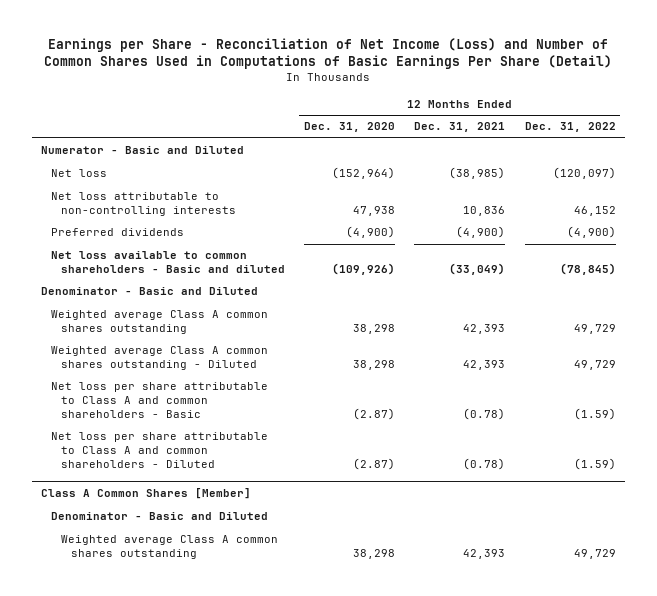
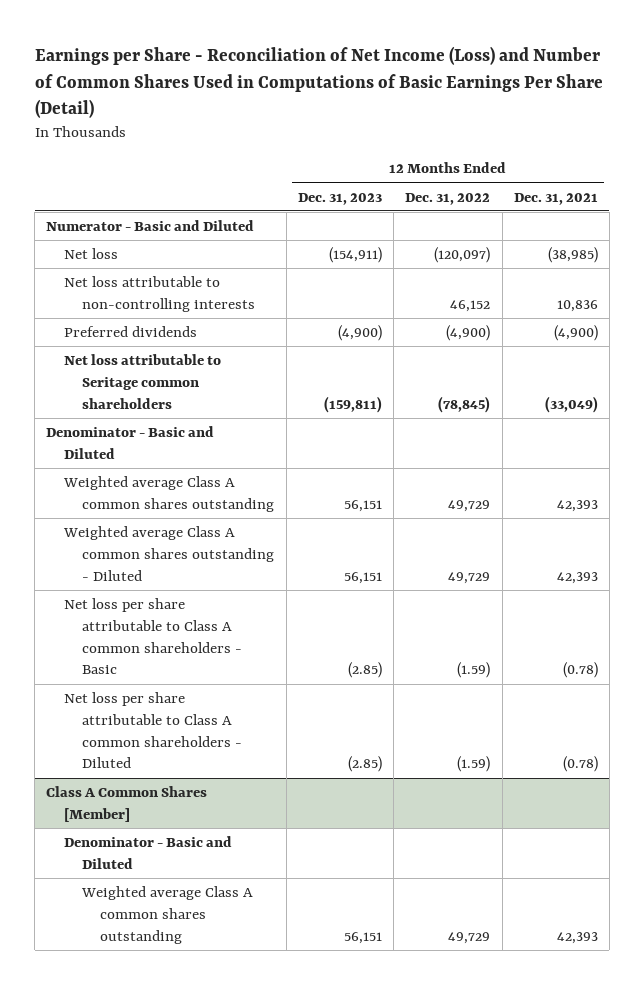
[304,122,396,133] Dec. 31, 2020 -> none
none -> [297,192,382,205] Dec. 31, 2023
[51,251,285,274] Net loss available to common shareholders - Basic and diluted -> [64,354,222,409] Net loss attributable to Seritage common shareholders
[51,382,269,418] Net loss per share attributable to Class A and common shareholders - Basic -> [64,598,243,675] Net loss per share attributable to Class A common shareholders - Basic
[51,432,269,468] Net loss per share attributable to Class A and common shareholders - Diluted -> [64,692,243,769] Net loss per share attributable to Class A common shareholders - Diluted

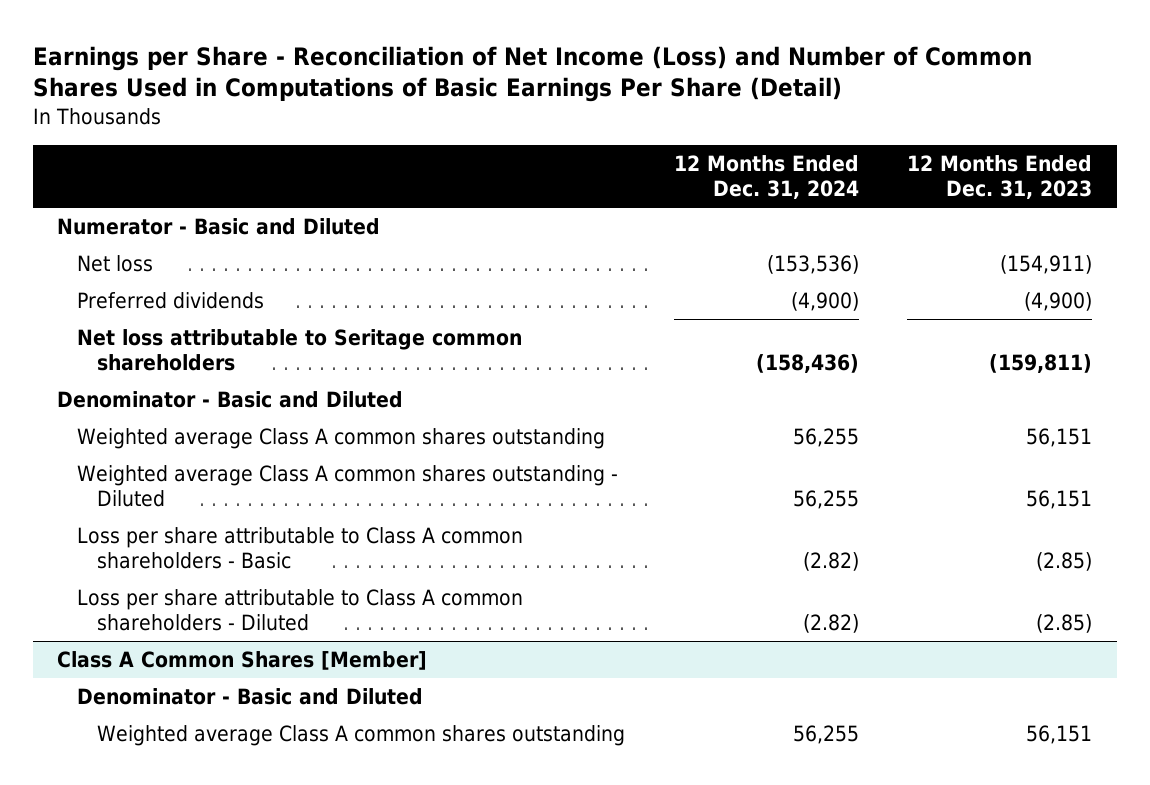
[405,192,491,205] Dec. 31, 2022 -> none
[513,192,598,205] Dec. 31, 2021 -> none
none -> [673,154,859,199] 12 Months Ended Dec. 31, 2024
[64,276,256,312] Net loss attributable to non-controlling interests -> none
[64,598,243,675] Net loss per share attributable to Class A common shareholders - Basic -> [77,527,524,570] Loss per share attributable to Class A common shareholders - Basic
[64,692,243,769] Net loss per share attributable to Class A common shareholders - Diluted -> [77,589,524,632] Loss per share attributable to Class A common shareholders - Diluted

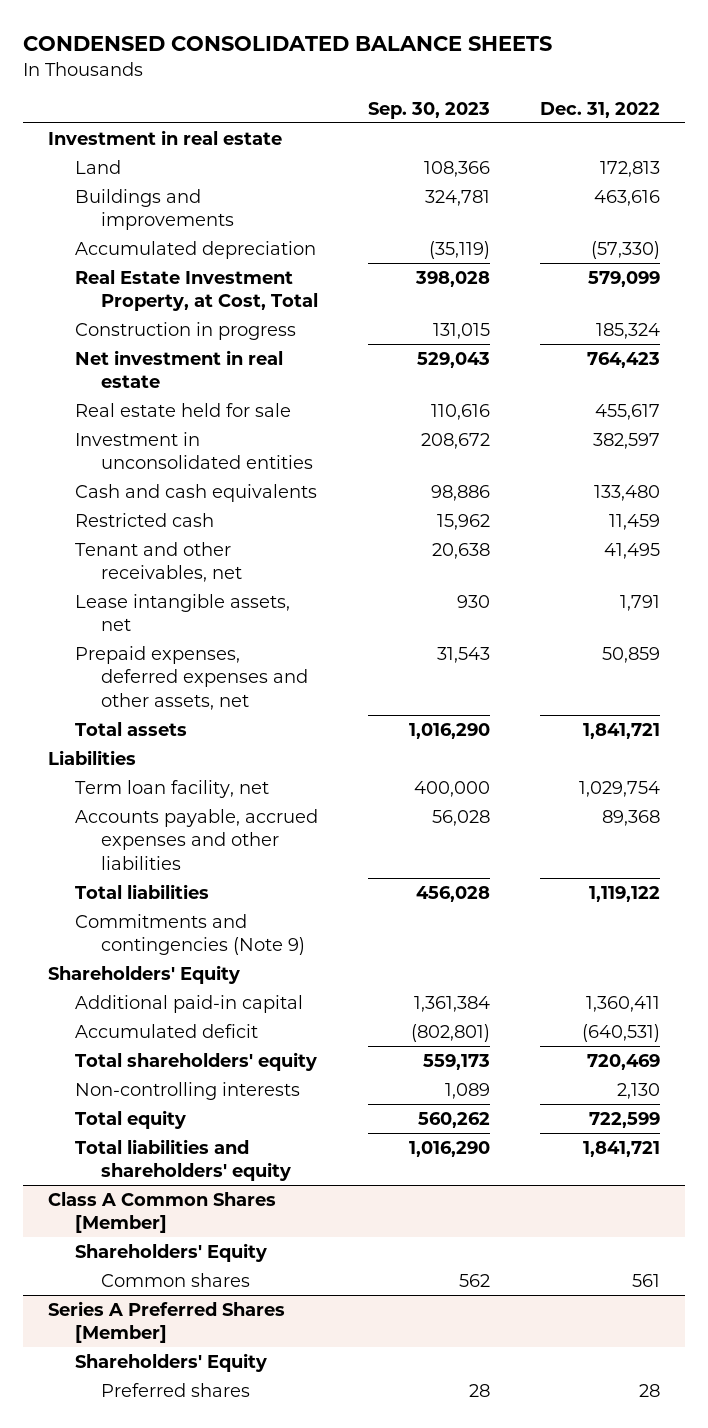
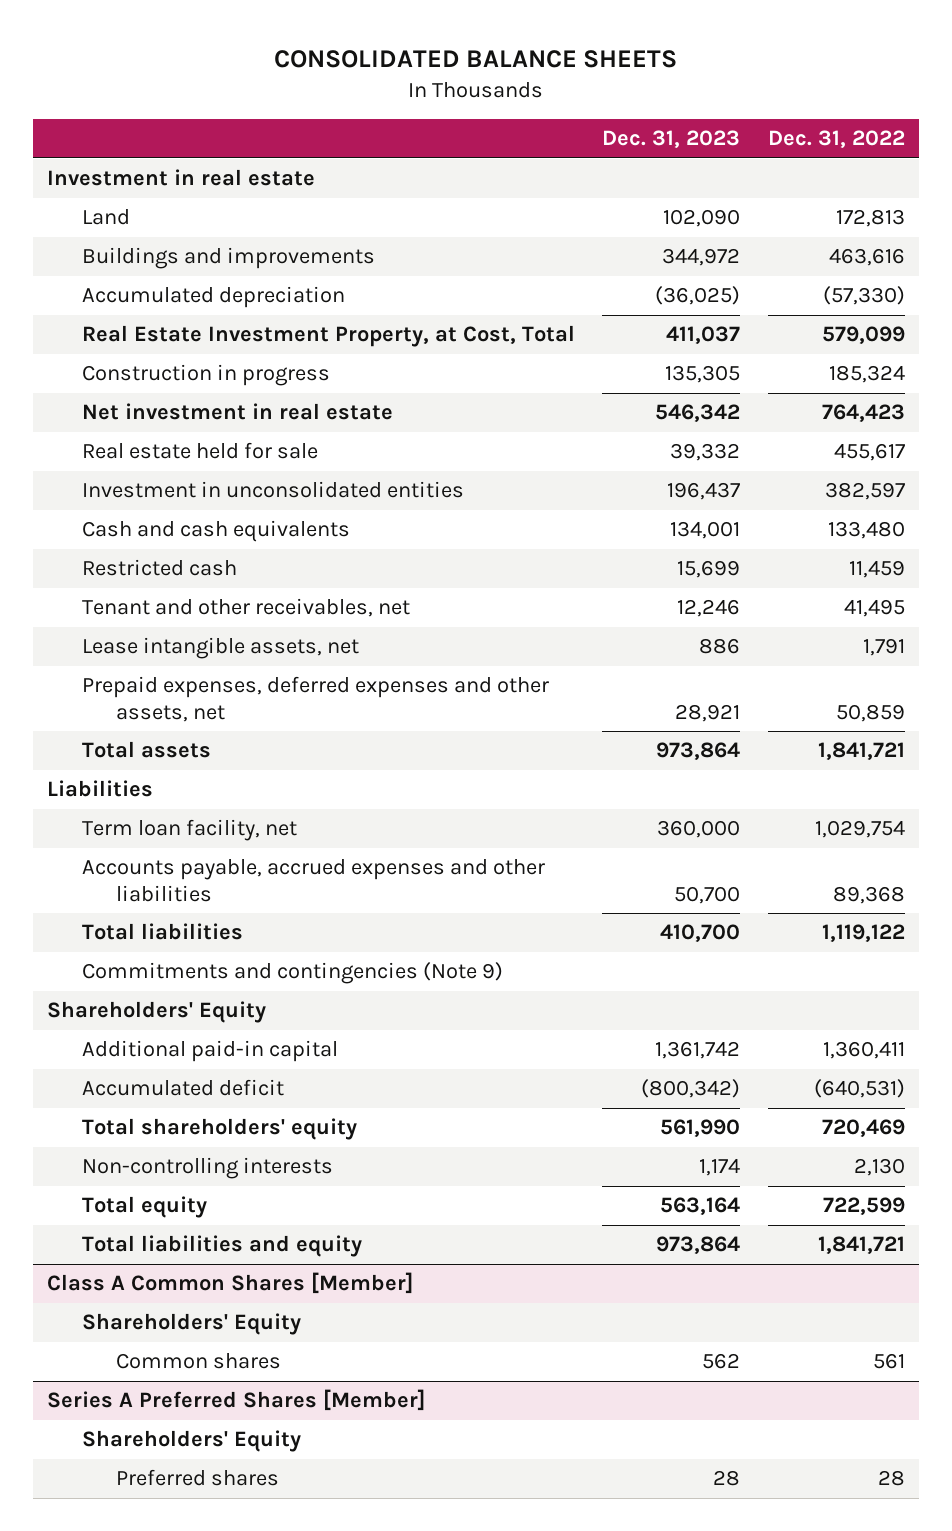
[23,36,553,52] CONDENSED CONSOLIDATED BALANCE SHEETS -> [274,50,678,69] CONSOLIDATED BALANCE SHEETS
[367,101,490,119] Sep. 30, 2023 -> none
none -> [602,130,741,149] Dec. 31, 2023
[74,1138,291,1182] Total liabilities and shareholders' equity -> [81,1235,362,1258] Total liabilities and equity

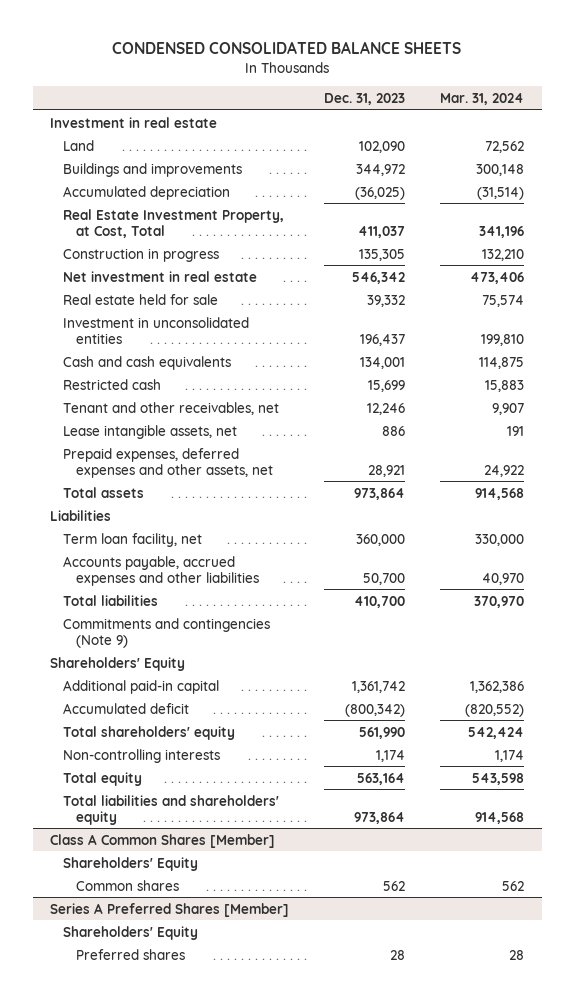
[274,50,678,69] CONSOLIDATED BALANCE SHEETS -> [112,41,462,55] CONDENSED CONSOLIDATED BALANCE SHEETS
[768,130,906,149] Dec. 31, 2022 -> none
none -> [440,92,525,105] Mar. 31, 2024
[81,1235,362,1258] Total liabilities and equity -> [63,794,280,825] Total liabilities and shareholders' equity

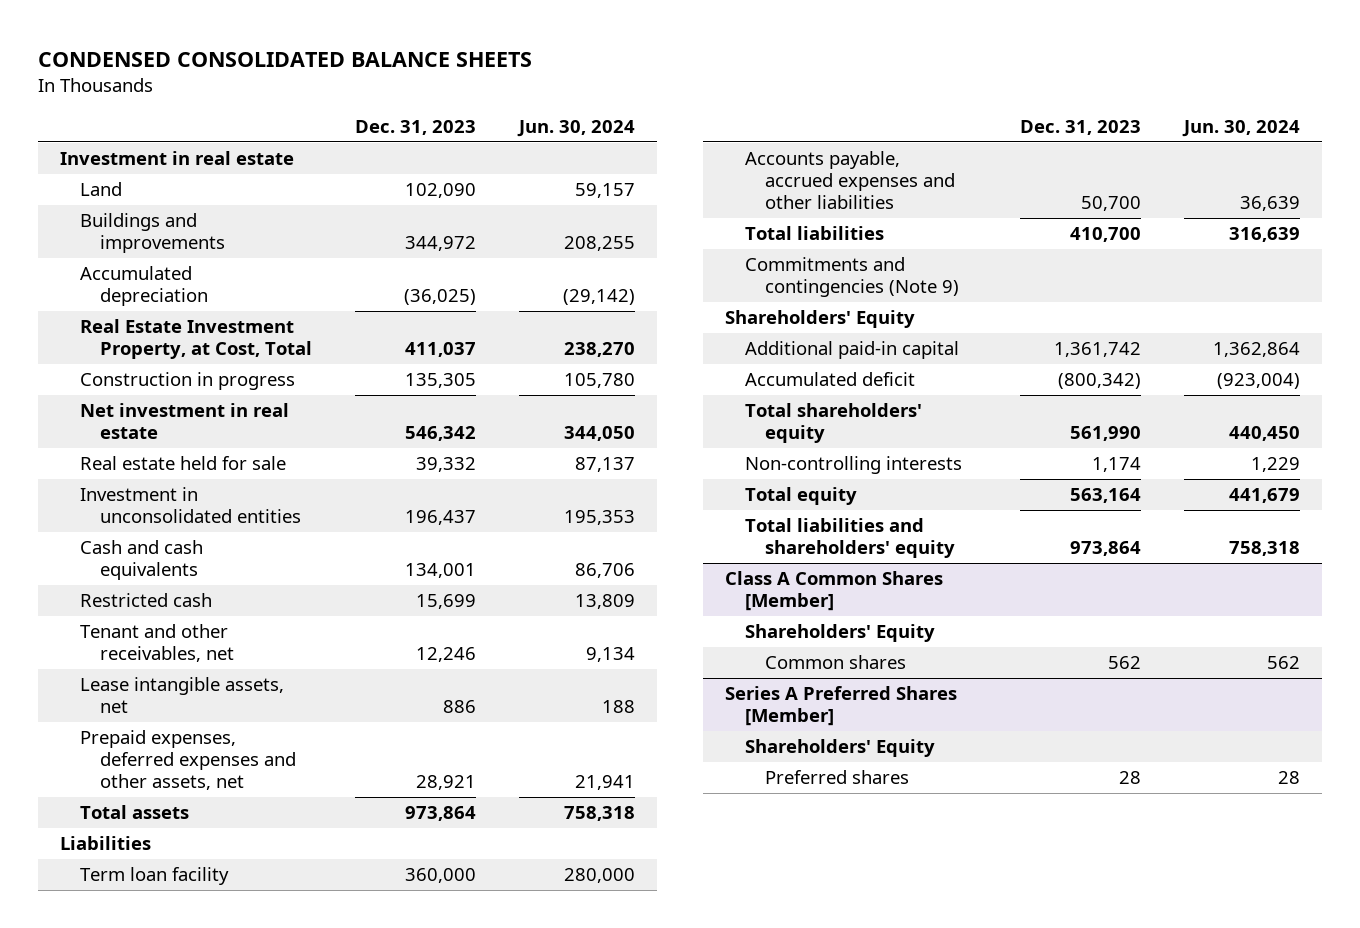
[440,92,525,105] Mar. 31, 2024 -> none
none -> [517,119,636,137] Jun. 30, 2024
[63,532,203,547] Term loan facility, net -> [79,867,229,886] Term loan facility

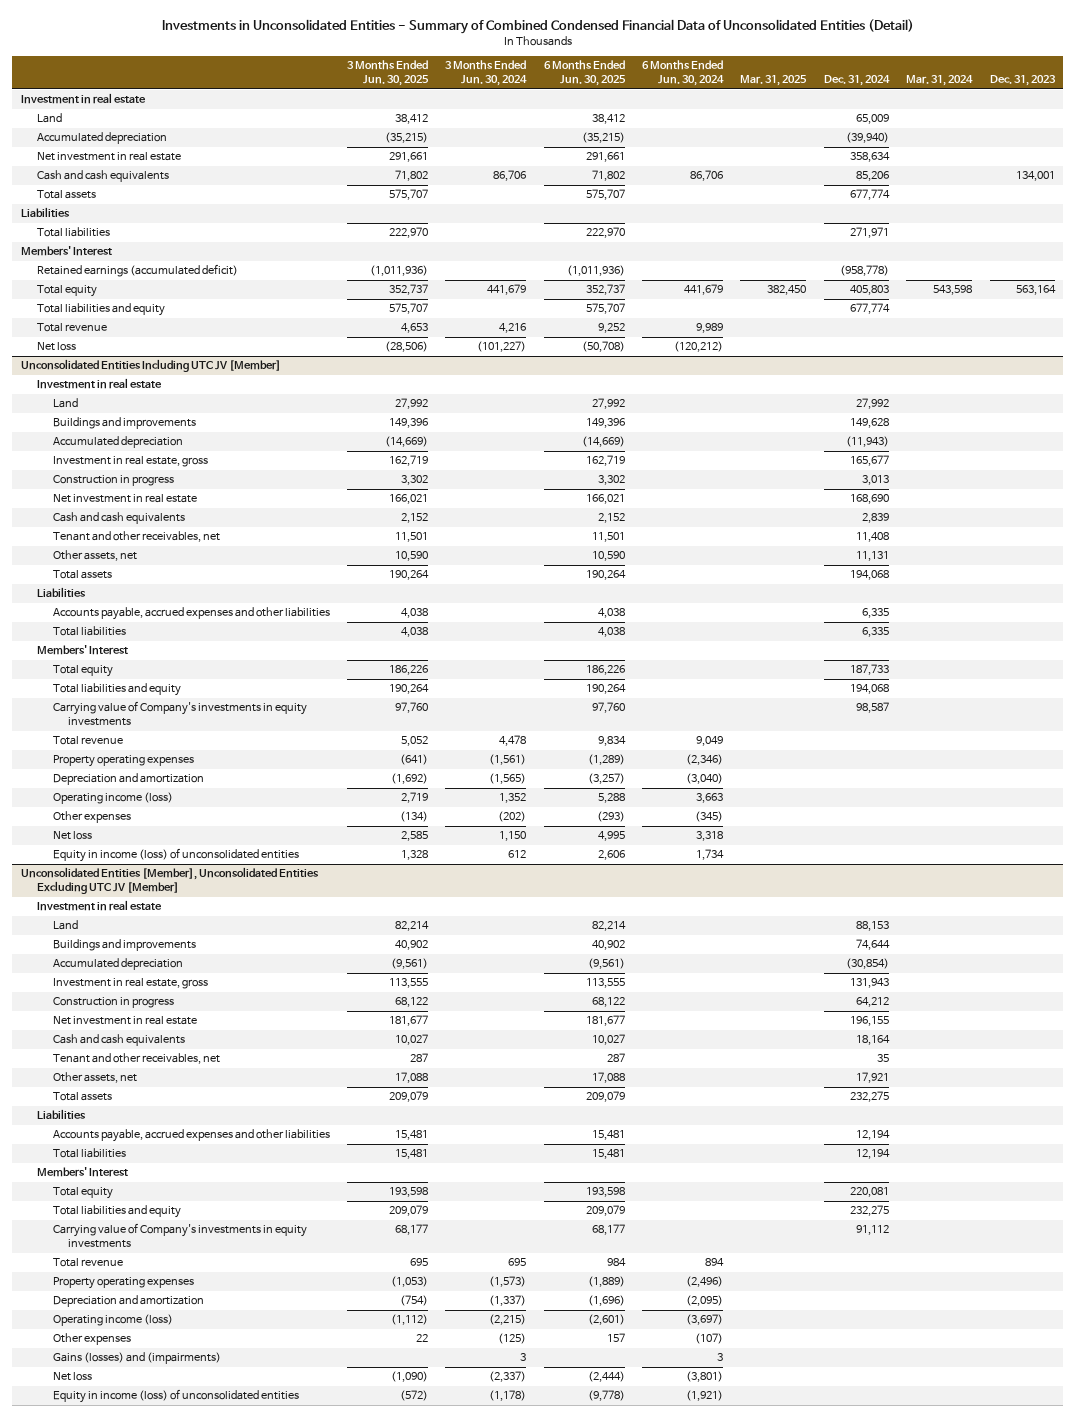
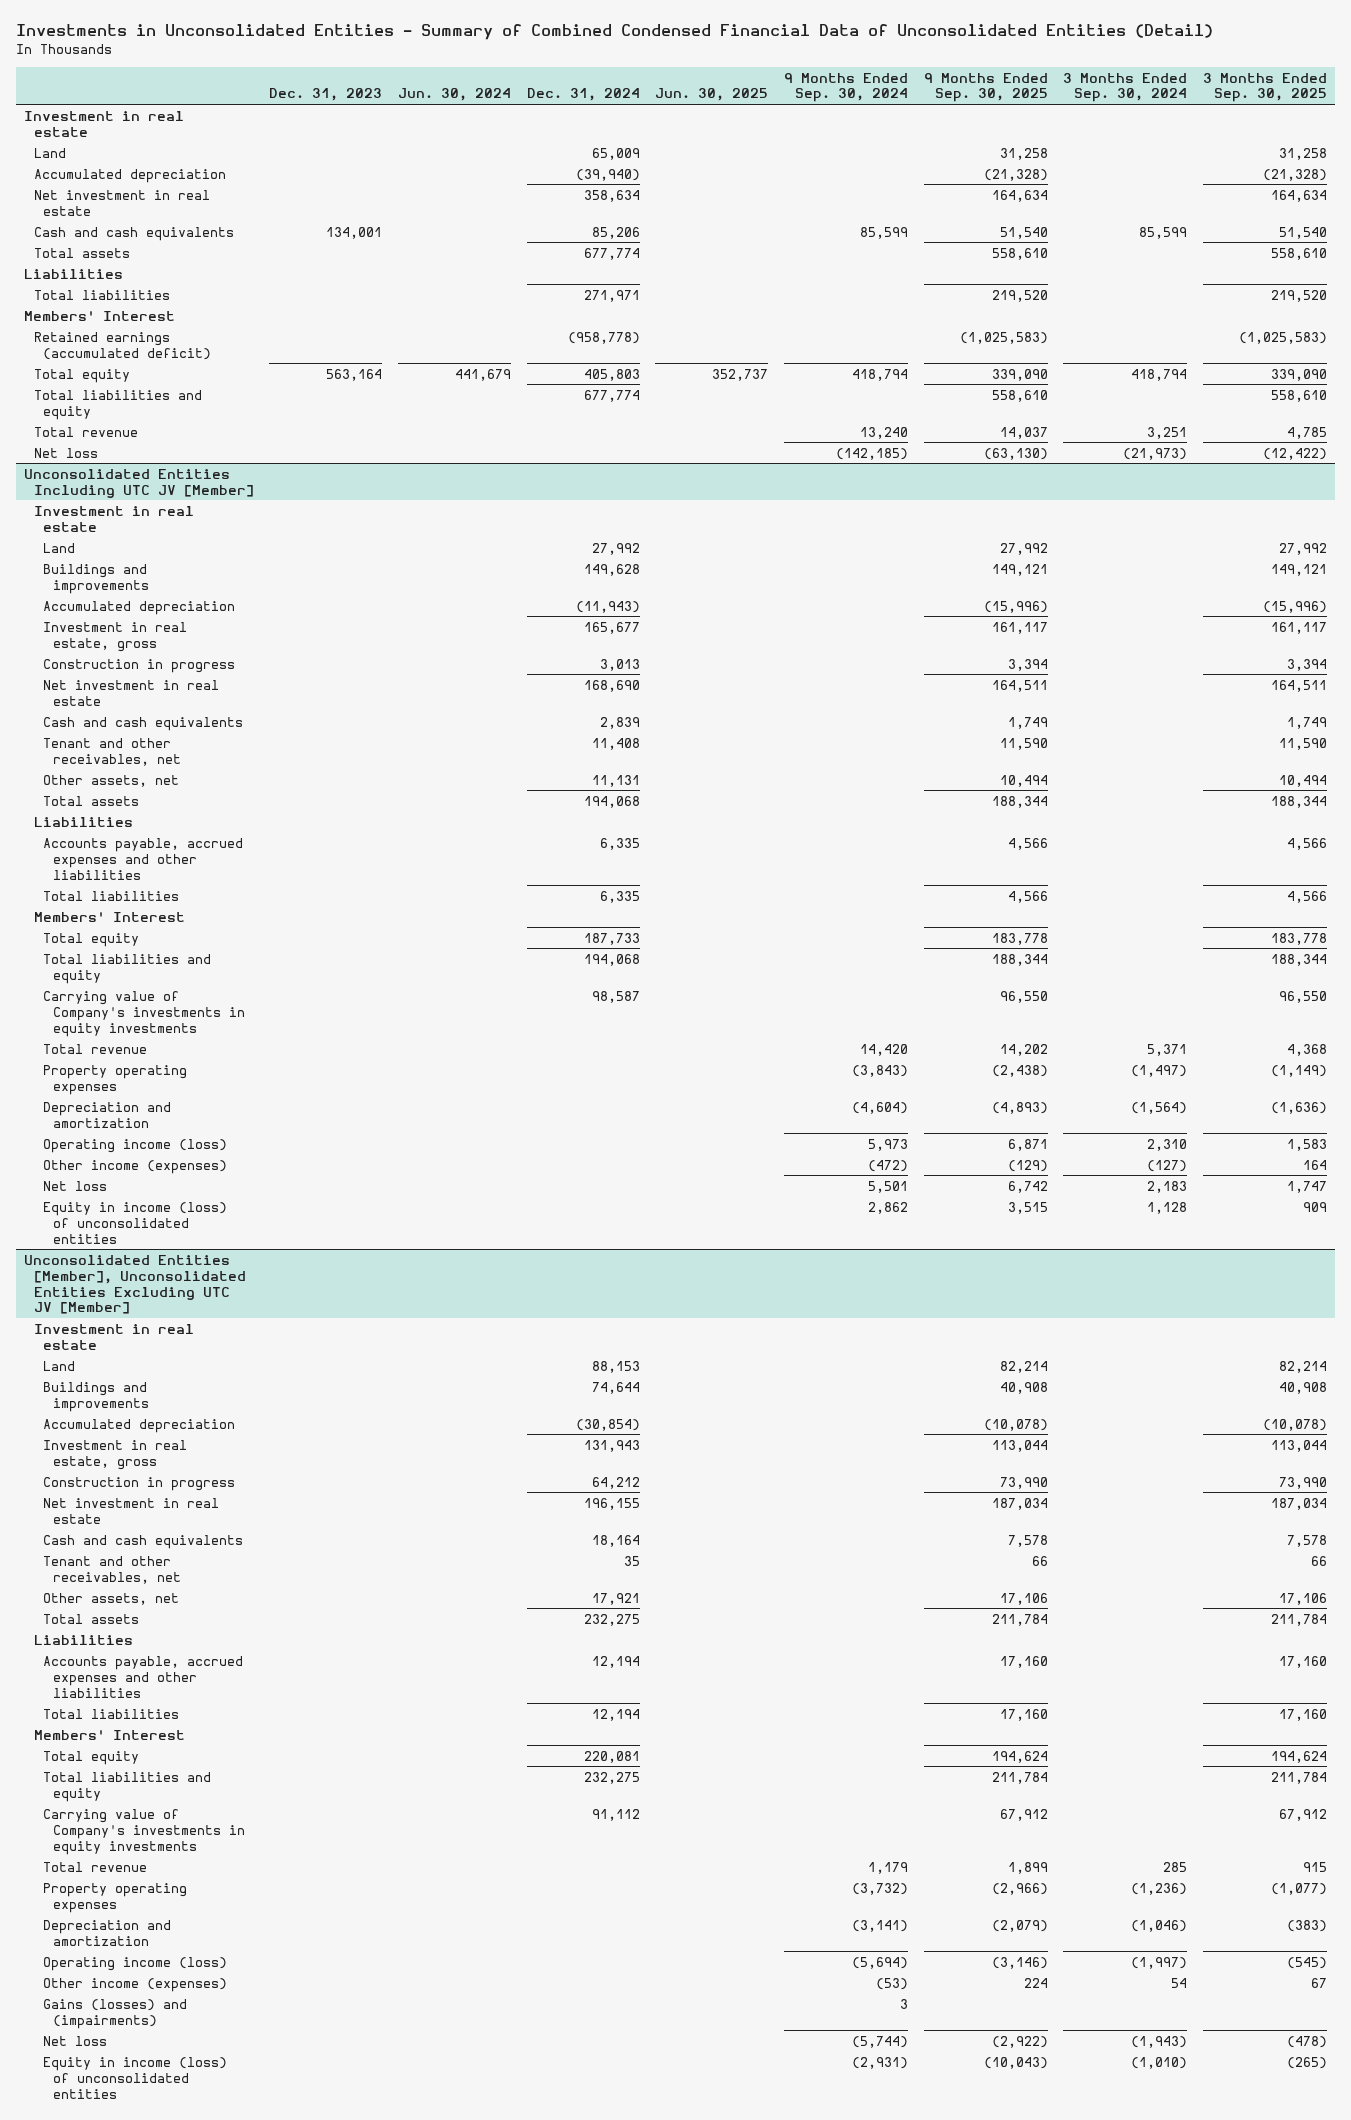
[346,60,429,87] 3 Months Ended Jun. 30, 2025 -> none
[445,60,528,87] 3 Months Ended Jun. 30, 2024 -> none
[543,60,626,87] 6 Months Ended Jun. 30, 2025 -> none
[642,60,725,87] 6 Months Ended Jun. 30, 2024 -> none
[740,75,808,87] Mar. 31, 2025 -> none
[906,75,974,87] Mar. 31, 2024 -> none
none -> [397,88,511,102] Jun. 30, 2024
none -> [655,88,769,102] Jun. 30, 2025
none -> [783,72,908,103] 9 Months Ended Sep. 30, 2024
none -> [923,72,1048,103] 9 Months Ended Sep. 30, 2025
none -> [1063,72,1188,103] 3 Months Ended Sep. 30, 2024
none -> [1203,72,1328,103] 3 Months Ended Sep. 30, 2025
[52,811,131,824] Other expenses -> [43,1159,228,1174] Other income (expenses)
[52,1333,131,1346] Other expenses -> [43,1977,228,1992] Other income (expenses)

